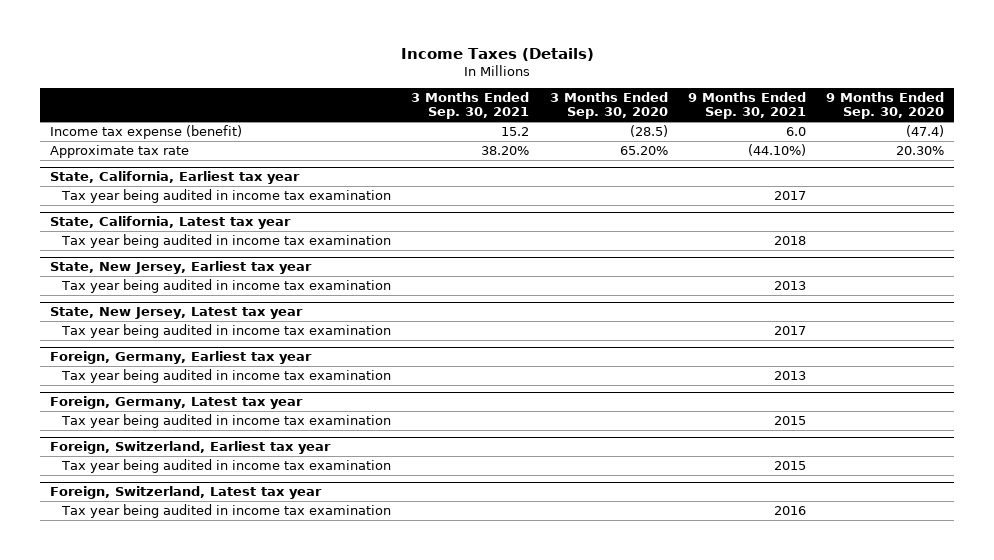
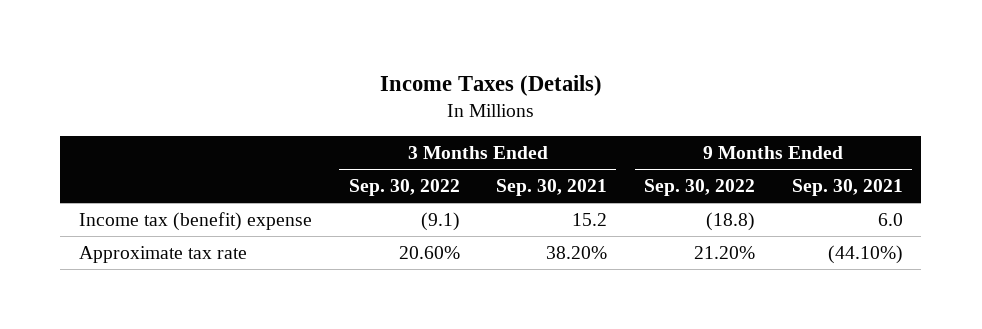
[549,91,668,120] 3 Months Ended Sep. 30, 2020 -> none
[825,91,944,120] 9 Months Ended Sep. 30, 2020 -> none
none -> [348,178,460,196] Sep. 30, 2022
none -> [644,178,756,196] Sep. 30, 2022
[49,124,242,139] Income tax expense (benefit) -> [78,211,312,231] Income tax (benefit) expense
[49,170,300,184] State, California, Earliest tax year -> none
[61,188,392,203] Tax year being audited in income tax examination -> none
[49,215,291,229] State, California, Latest tax year -> none
[61,233,392,248] Tax year being audited in income tax examination -> none
[49,260,312,274] State, New Jersey, Earliest tax year -> none
[61,278,392,293] Tax year being audited in income tax examination -> none
[49,306,303,319] State, New Jersey, Latest tax year -> none
[61,323,392,338] Tax year being audited in income tax examination -> none
[49,350,312,364] Foreign, Germany, Earliest tax year -> none
[61,368,392,383] Tax year being audited in income tax examination -> none
[49,395,303,409] Foreign, Germany, Latest tax year -> none
[61,413,392,428] Tax year being audited in income tax examination -> none
[49,440,331,454] Foreign, Switzerland, Earliest tax year -> none
[61,458,392,473] Tax year being audited in income tax examination -> none
[49,485,322,499] Foreign, Switzerland, Latest tax year -> none
[61,503,392,518] Tax year being audited in income tax examination -> none

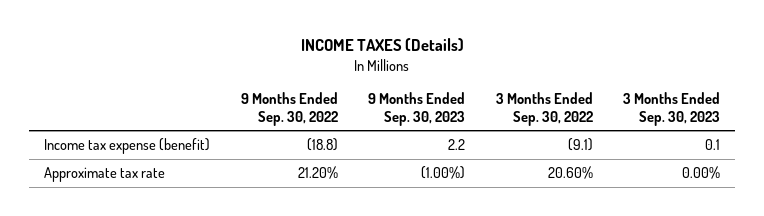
[379,74,602,96] Income Taxes (Details) -> [301,38,465,52] INCOME TAXES (Details)
[496,178,608,196] Sep. 30, 2021 -> none
[791,178,903,196] Sep. 30, 2021 -> none
none -> [368,92,466,126] 9 Months Ended Sep. 30, 2023
none -> [623,92,721,126] 3 Months Ended Sep. 30, 2023
[78,211,312,231] Income tax (benefit) expense -> [44,138,211,155] Income tax expense (benefit)

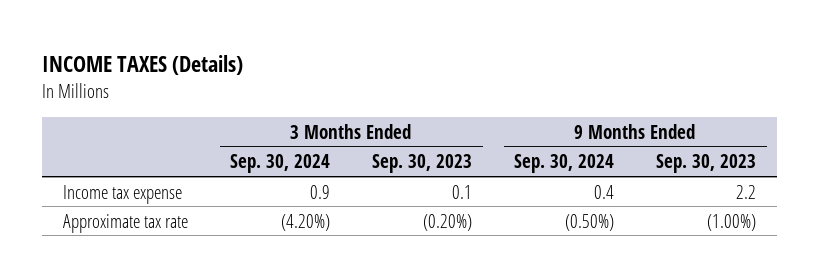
[240,92,338,126] 9 Months Ended Sep. 30, 2022 -> none
[495,92,593,126] 3 Months Ended Sep. 30, 2022 -> none
none -> [230,154,331,174] Sep. 30, 2024
none -> [514,154,615,174] Sep. 30, 2024
[44,138,211,155] Income tax expense (benefit) -> [63,184,183,204] Income tax expense
[682,166,721,180] 0.00% -> [423,213,473,231] (0.20%)

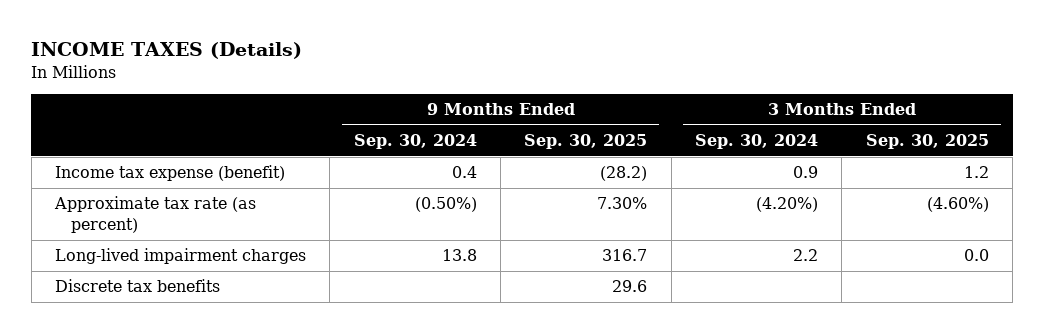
[372,154,473,174] Sep. 30, 2023 -> none
[656,154,757,174] Sep. 30, 2023 -> none
none -> [524,134,648,150] Sep. 30, 2025
none -> [865,134,989,150] Sep. 30, 2025
[63,184,183,204] Income tax expense -> [54,165,285,182] Income tax expense (benefit)
[63,213,189,233] Approximate tax rate -> [53,196,256,234] Approximate tax rate (as percent)
none -> [54,248,306,265] Long-lived impairment charges
none -> [54,279,220,293] Discrete tax benefits

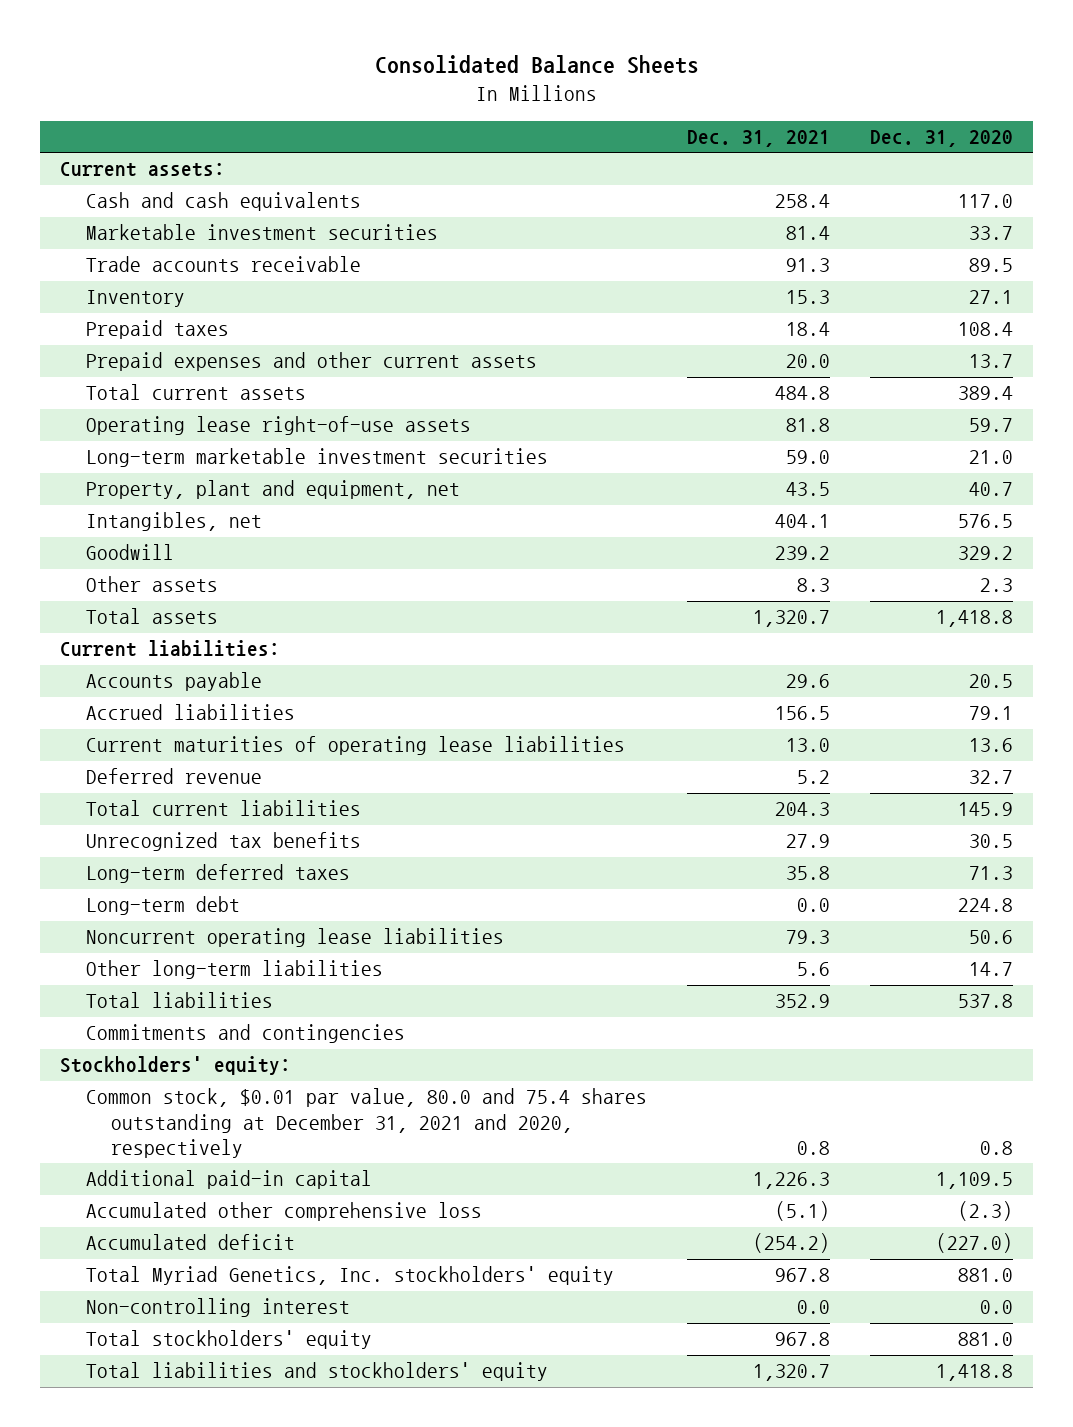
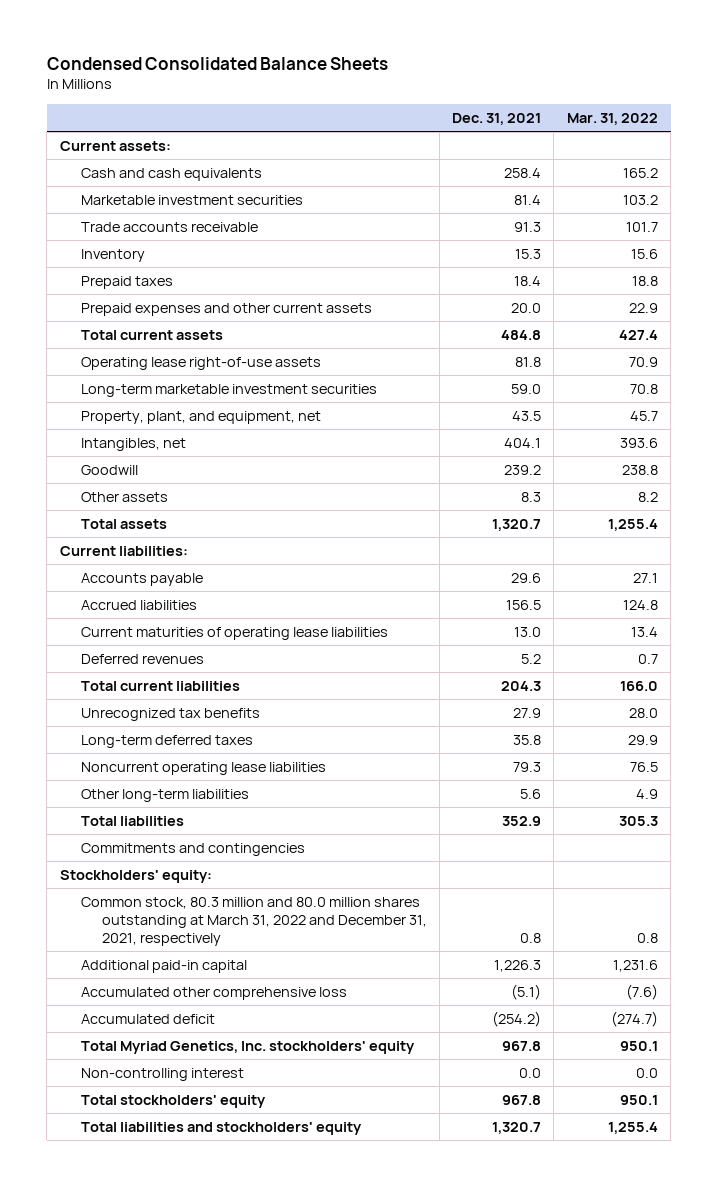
[374,55,699,75] Consolidated Balance Sheets -> [46,56,388,70] Condensed Consolidated Balance Sheets
[870,130,1014,148] Dec. 31, 2020 -> none
none -> [566,112,658,125] Mar. 31, 2022
[85,480,460,500] Property, plant and equipment, net -> [80,410,321,424] Property, plant, and equipment, net
[85,768,262,785] Deferred revenue -> [80,653,204,664] Deferred revenues
[85,896,240,916] Long-term debt -> none
[85,1088,647,1158] Common stock, $0.01 par value, 80.0 and 75.4 shares outstanding at December 31, 2021 and 2020, respectively -> [80,896,427,946] Common stock, 80.3 million and 80.0 million shares outstanding at March 31, 2022 and December 31, 2021, respectively

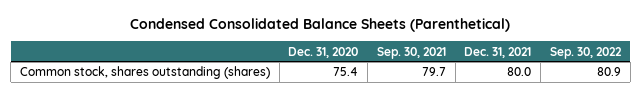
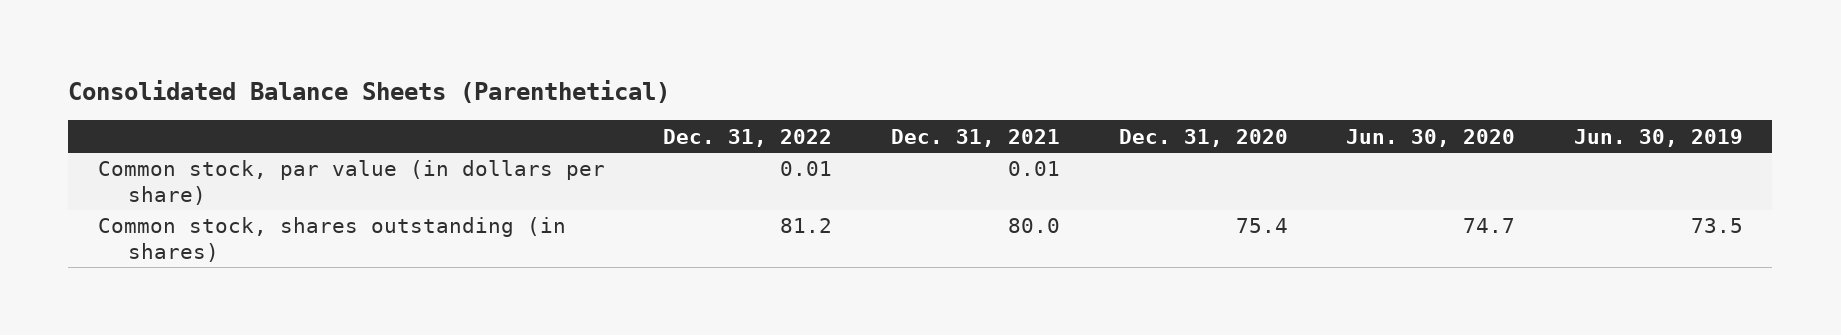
[130,18,511,33] Condensed Consolidated Balance Sheets (Parenthetical) -> [68,79,671,103] Consolidated Balance Sheets (Parenthetical)
[376,46,446,59] Sep. 30, 2021 -> none
[550,46,623,59] Sep. 30, 2022 -> none
none -> [663,128,833,147] Dec. 31, 2022
none -> [1346,128,1516,147] Jun. 30, 2020
none -> [1574,128,1744,147] Jun. 30, 2019
none -> [97,160,605,205] Common stock, par value (in dollars per share)
[19,66,270,80] Common stock, shares outstanding (shares) -> [97,217,566,262] Common stock, shares outstanding (in shares)

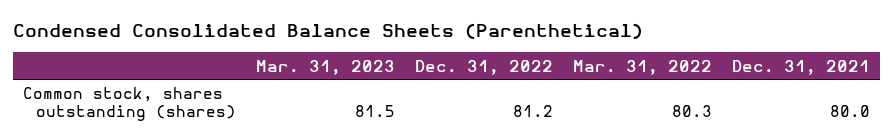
[68,79,671,103] Consolidated Balance Sheets (Parenthetical) -> [13,23,644,40] Condensed Consolidated Balance Sheets (Parenthetical)
[1118,128,1288,147] Dec. 31, 2020 -> none
[1346,128,1516,147] Jun. 30, 2020 -> none
[1574,128,1744,147] Jun. 30, 2019 -> none
none -> [256,59,396,75] Mar. 31, 2023
none -> [572,59,712,75] Mar. 31, 2022
[97,160,605,205] Common stock, par value (in dollars per share) -> none
[97,217,566,262] Common stock, shares outstanding (in shares) -> [23,87,237,121] Common stock, shares outstanding (shares)

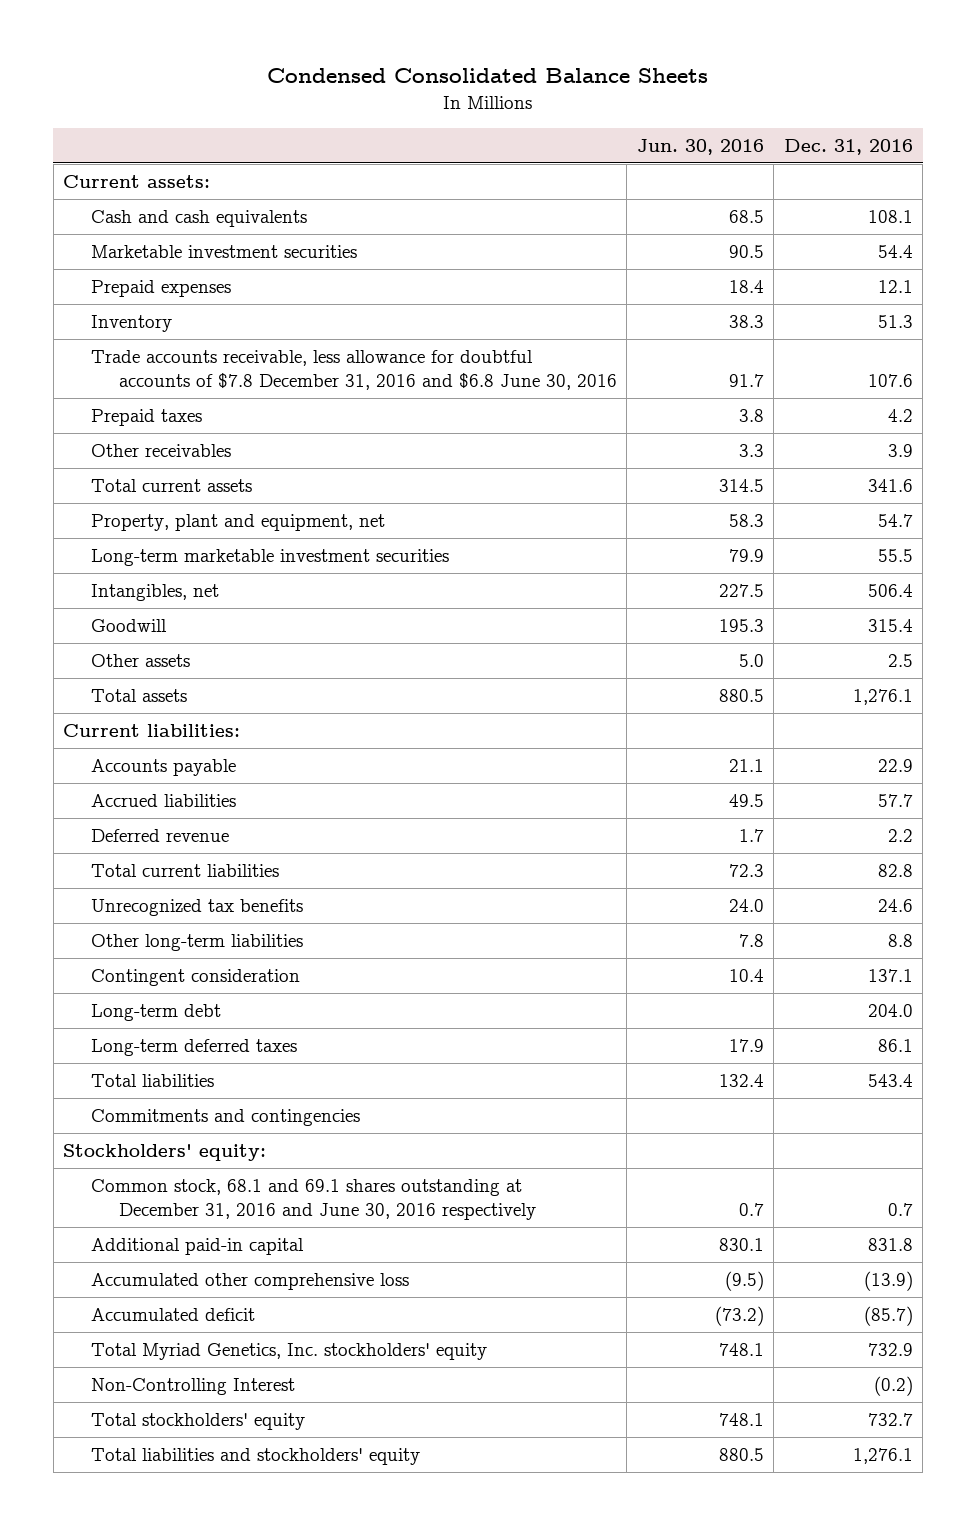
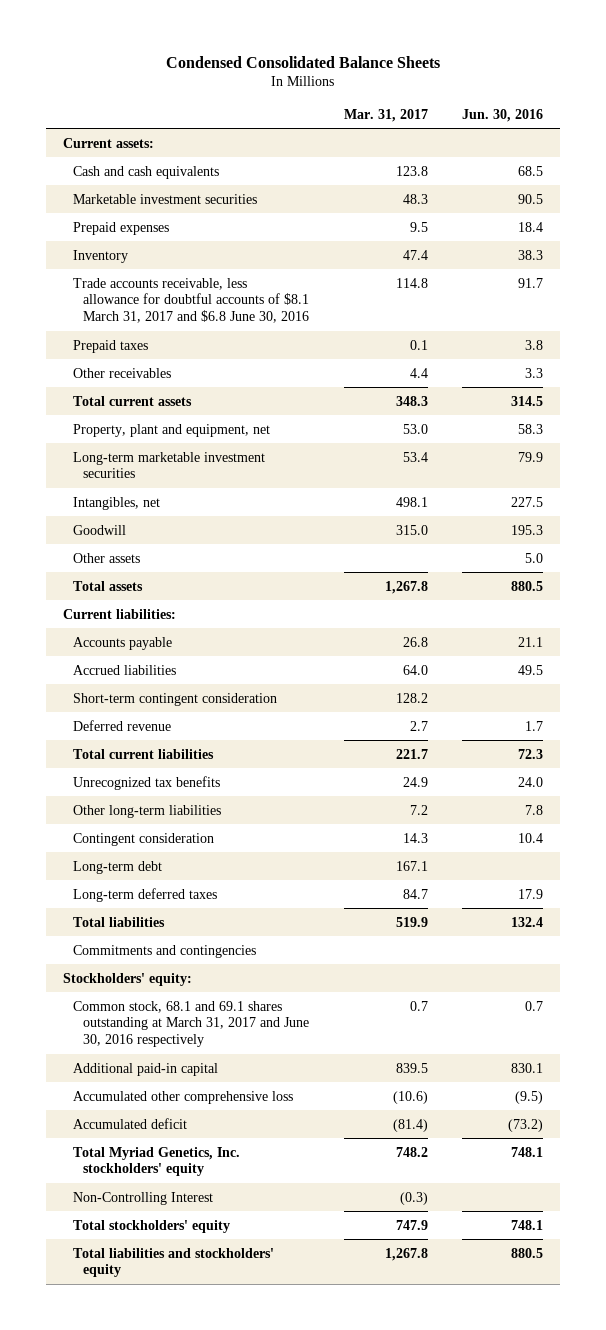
[783,139,913,156] Dec. 31, 2016 -> none
none -> [343,108,428,122] Mar. 31, 2017
[91,349,617,390] Trade accounts receivable, less allowance for doubtful accounts of $7.8 December 31, 2016 and $6.8 June 30, 2016 -> [73,277,310,324] Trade accounts receivable, less allowance for doubtful accounts of $8.1 March 31, 2017 and $6.8 June 30, 2016
none -> [73,692,278,706] Short-term contingent consideration
[91,1178,536,1220] Common stock, 68.1 and 69.1 shares outstanding at December 31, 2016 and June 30, 2016 respectively -> [73,1000,310,1048] Common stock, 68.1 and 69.1 shares outstanding at March 31, 2017 and June 30, 2016 respectively

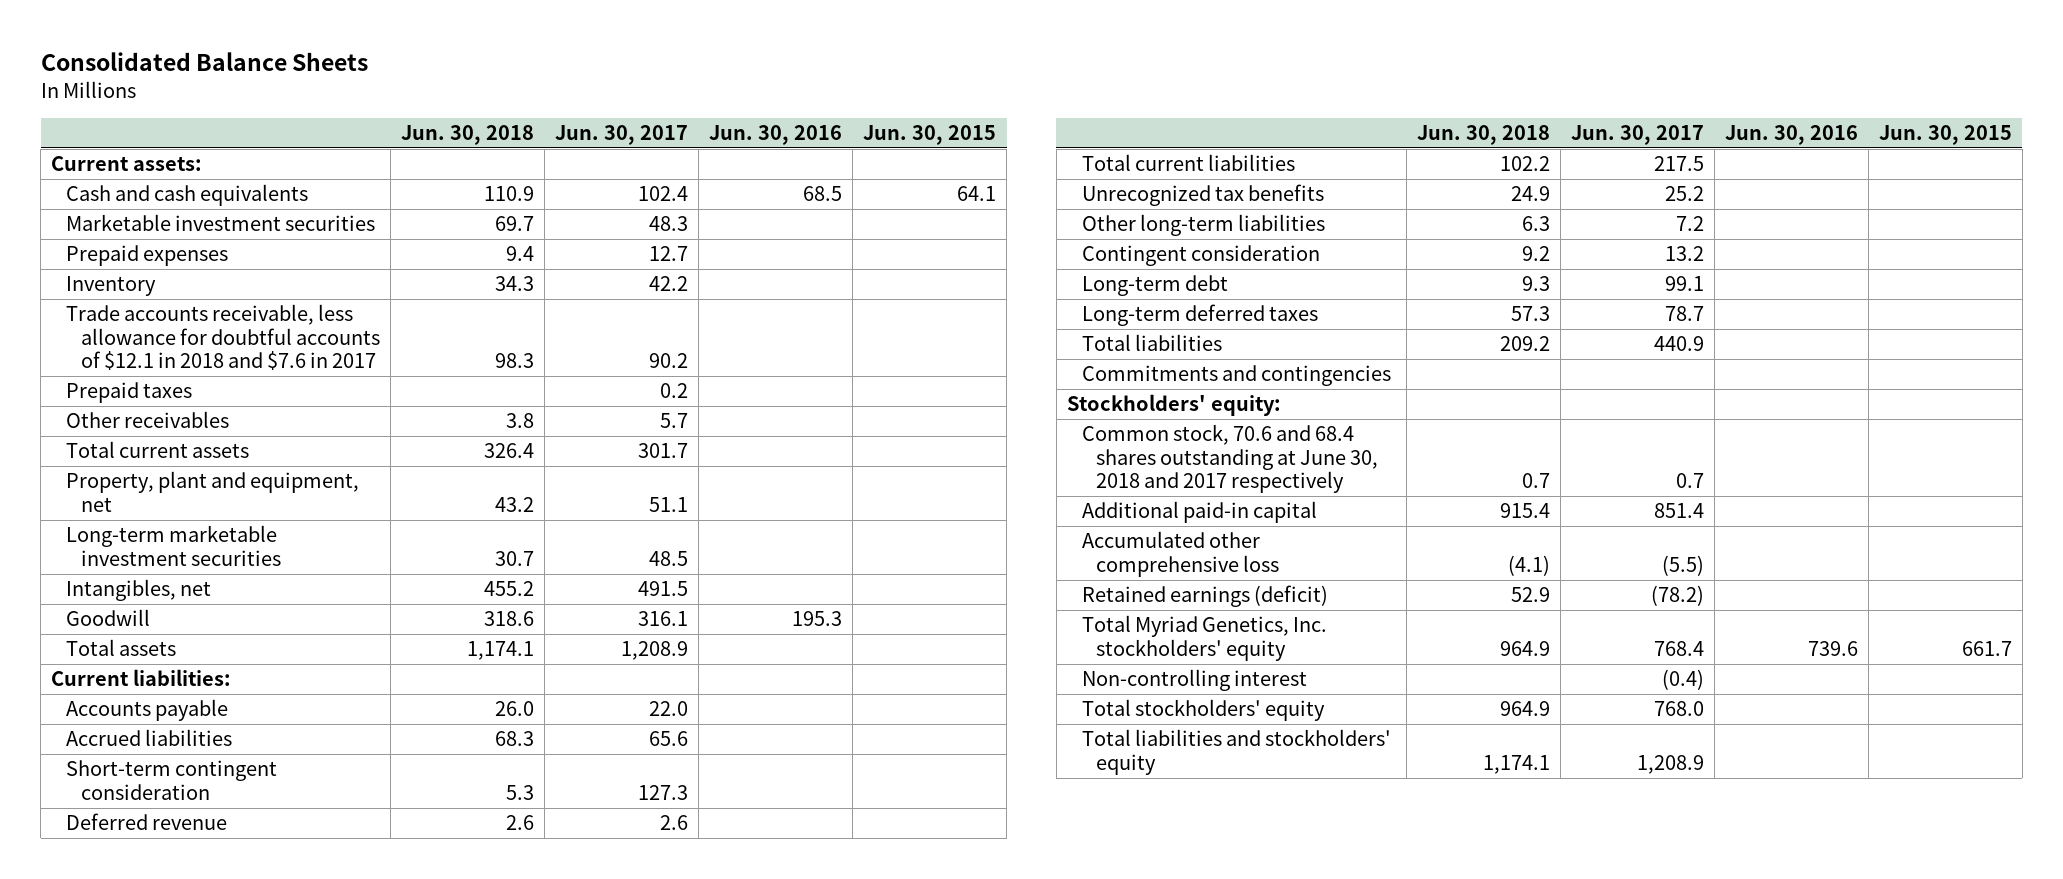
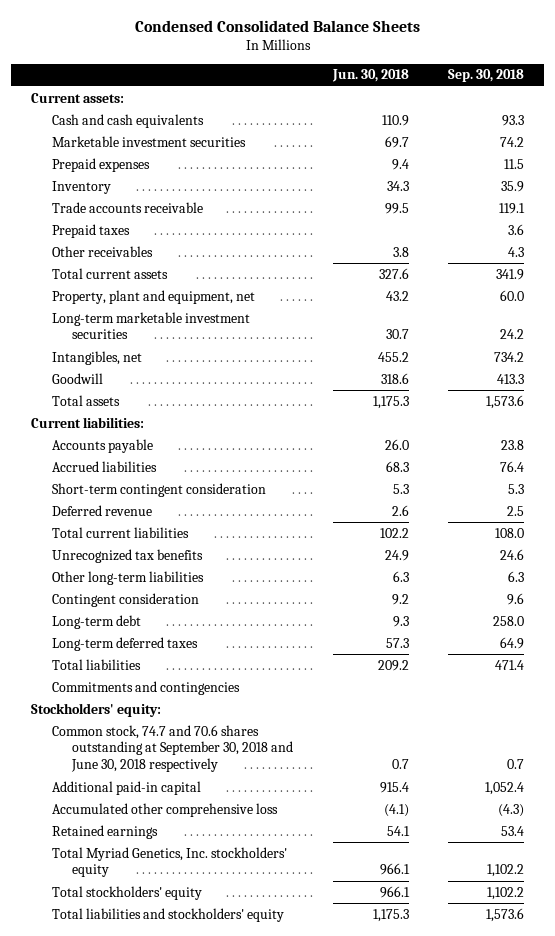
[40,52,368,72] Consolidated Balance Sheets -> [134,20,420,33] Condensed Consolidated Balance Sheets
[554,125,688,146] Jun. 30, 2017 -> none
[709,125,843,146] Jun. 30, 2016 -> none
[863,125,997,146] Jun. 30, 2015 -> none
none -> [448,69,525,83] Sep. 30, 2018
[65,304,380,371] Trade accounts receivable, less allowance for doubtful accounts of $12.1 in 2018 and $7.6 in 2017 -> none
none -> [51,201,203,213] Trade accounts receivable
[483,443,534,459] 326.4 -> [378,267,409,279] 327.6
[466,641,534,661] 1,174.1 -> [372,395,409,409] 1,175.3
[1081,424,1379,494] Common stock, 70.6 and 68.4 shares outstanding at June 30, 2018 and 2017 respectively -> [51,724,293,773] Common stock, 74.7 and 70.6 shares outstanding at September 30, 2018 and June 30, 2018 respectively
[1081,669,1307,692] Non-controlling interest -> none
[1081,585,1328,608] Retained earnings (deficit) -> [51,824,158,839] Retained earnings
[1510,587,1550,603] 52.9 -> [386,825,410,836] 54.1
[1499,640,1550,656] 964.9 -> [379,863,410,876] 966.1
[1499,701,1550,717] 964.9 -> [379,885,410,898] 966.1
[1482,754,1550,774] 1,174.1 -> [372,908,409,922] 1,175.3

